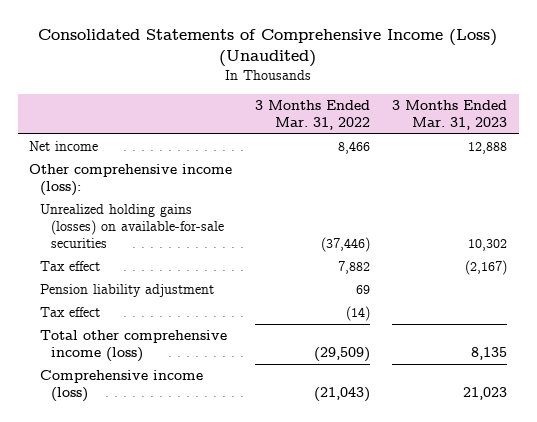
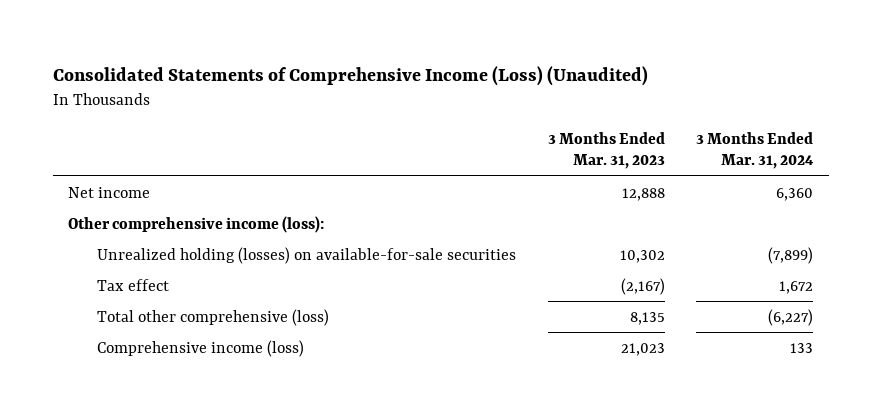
[254,100,370,130] 3 Months Ended Mar. 31, 2022 -> none
none -> [696,131,815,170] 3 Months Ended Mar. 31, 2024
[39,204,224,249] Unrealized holding gains (losses) on available-for-sale securities -> [96,246,516,264] Unrealized holding (losses) on available-for-sale securities
[39,284,214,298] Pension liability adjustment -> none
[39,307,100,318] Tax effect -> none
[39,330,227,363] Total other comprehensive income (loss) -> [96,308,329,326] Total other comprehensive (loss)

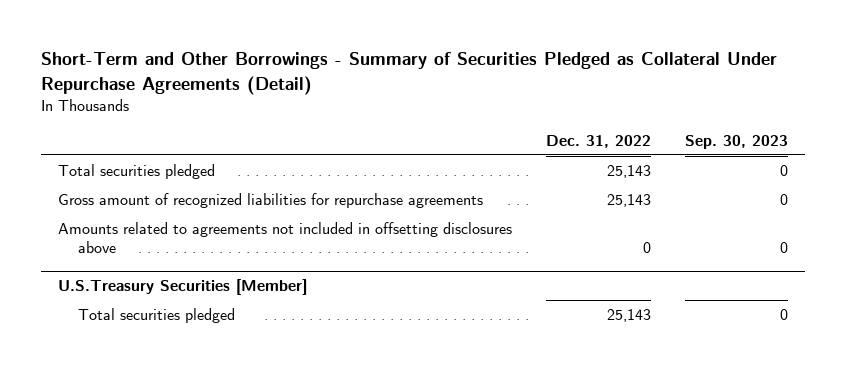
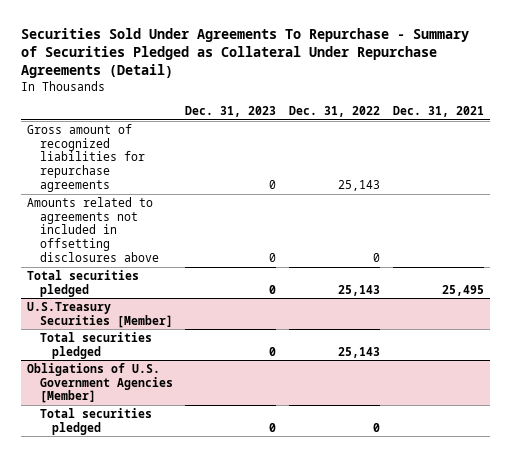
[41,52,778,95] Short-Term and Other Borrowings - Summary of Securities Pledged as Collateral Under Repurchase Agreements (Detail) -> [20,27,469,78] Securities Sold Under Agreements To Repurchase - Summary of Securities Pledged as Collateral Under Repurchase Agreements (Detail)
[685,134,789,149] Sep. 30, 2023 -> none
none -> [185,106,277,118] Dec. 31, 2023
none -> [392,106,484,118] Dec. 31, 2021
[58,163,216,179] Total securities pledged -> [27,269,140,297] Total securities pledged
none -> [27,362,173,404] Obligations of U.S. Government Agencies [Member]
none -> [39,407,152,435] Total securities pledged

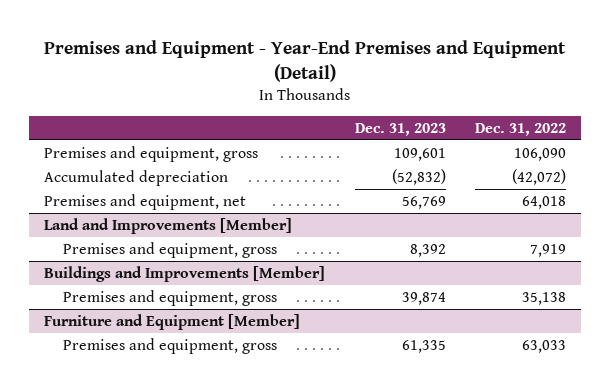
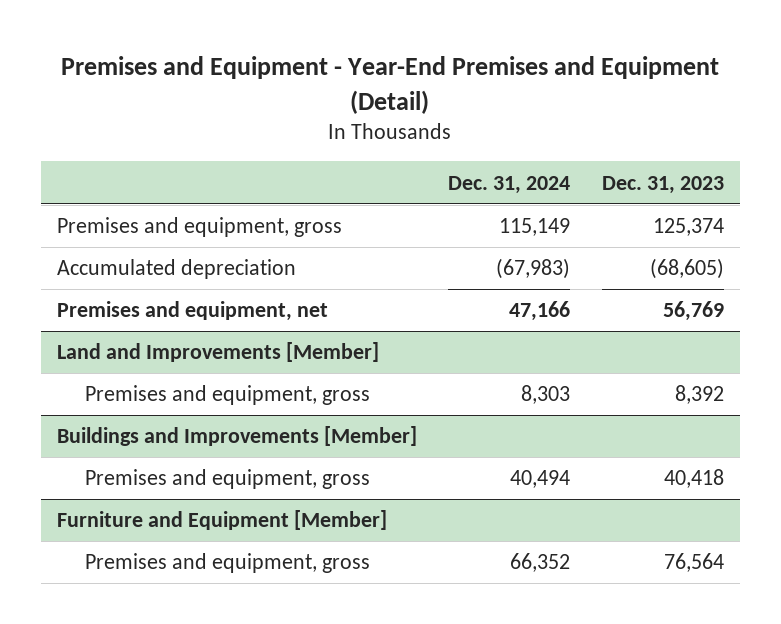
[475,123,567,137] Dec. 31, 2022 -> none
none -> [448,175,571,194] Dec. 31, 2024
[393,147,446,161] 109,601 -> [652,218,724,237] 125,374
[391,168,446,185] (52,832) -> [649,258,724,280] (68,605)
[401,291,446,305] 39,874 -> [663,469,724,489] 40,418
[401,339,446,353] 61,335 -> [663,553,724,573] 76,564

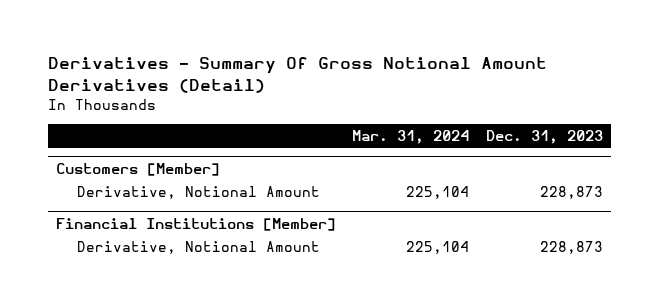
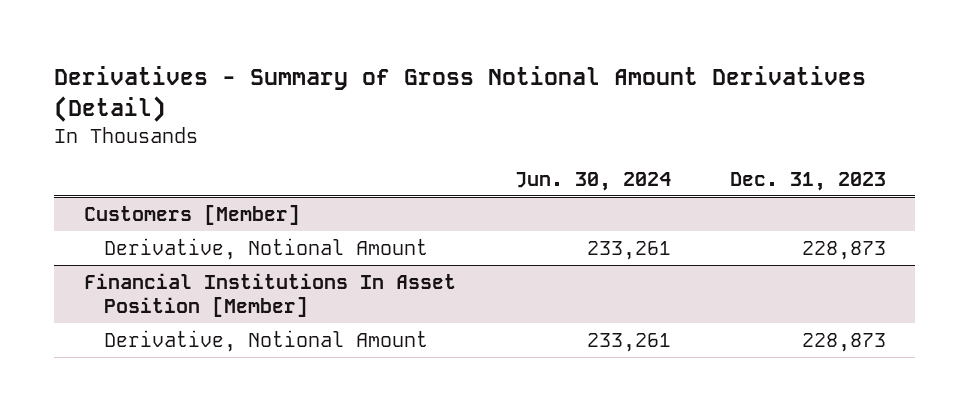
[47,57,547,94] Derivatives - Summary Of Gross Notional Amount Derivatives (Detail) -> [54,66,867,122] Derivatives - Summary of Gross Notional Amount Derivatives (Detail)
[352,129,470,144] Mar. 31, 2024 -> none
none -> [514,172,671,192] Jun. 30, 2024
[55,217,336,231] Financial Institutions [Member] -> [83,272,456,317] Financial Institutions In Asset Position [Member]

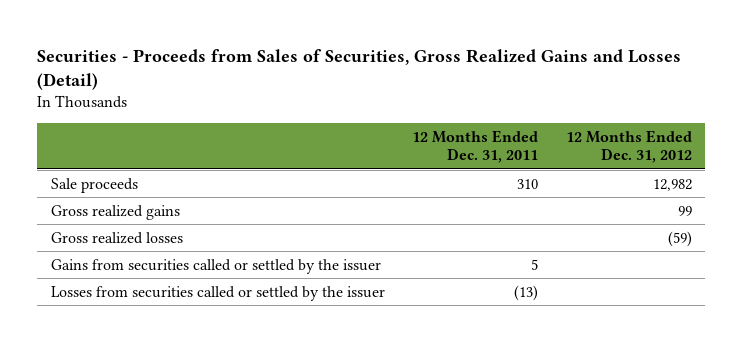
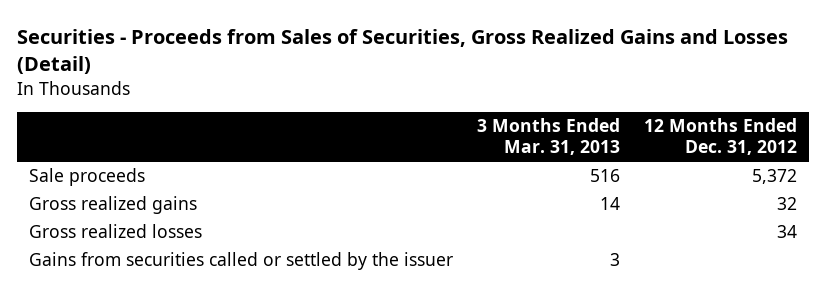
[412,129,539,164] 12 Months Ended Dec. 31, 2011 -> none
none -> [476,118,620,156] 3 Months Ended Mar. 31, 2013
[652,178,692,191] 12,982 -> [751,169,797,185] 5,372
[677,205,692,216] 99 -> [776,197,797,211] 32
[667,230,692,247] (59) -> [776,225,797,239] 34
[50,285,385,301] Losses from securities called or settled by the issuer -> none

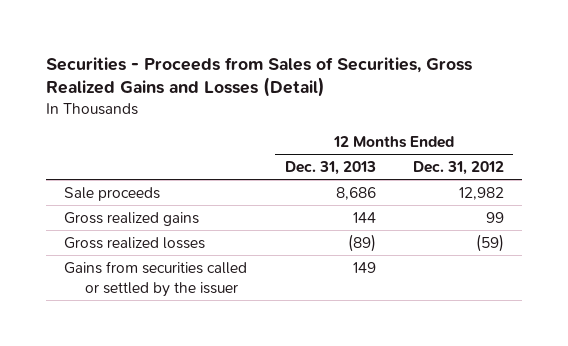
[476,118,620,156] 3 Months Ended Mar. 31, 2013 -> none
none -> [284,161,376,176] Dec. 31, 2013
[751,169,797,185] 5,372 -> [458,186,504,200] 12,982
[776,197,797,211] 32 -> [485,211,504,223] 99
[776,225,797,239] 34 -> [475,233,504,252] (59)

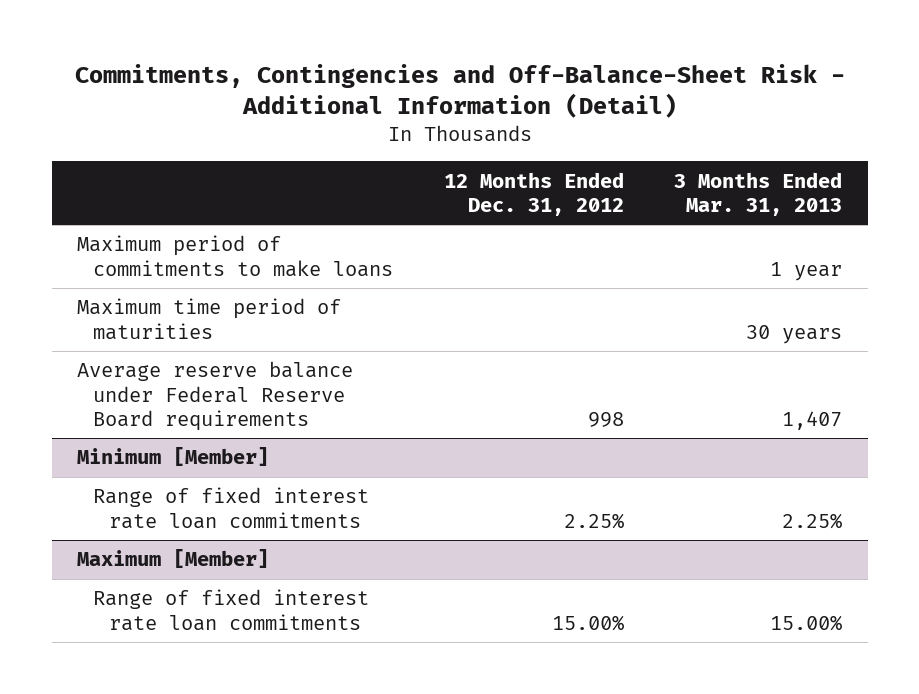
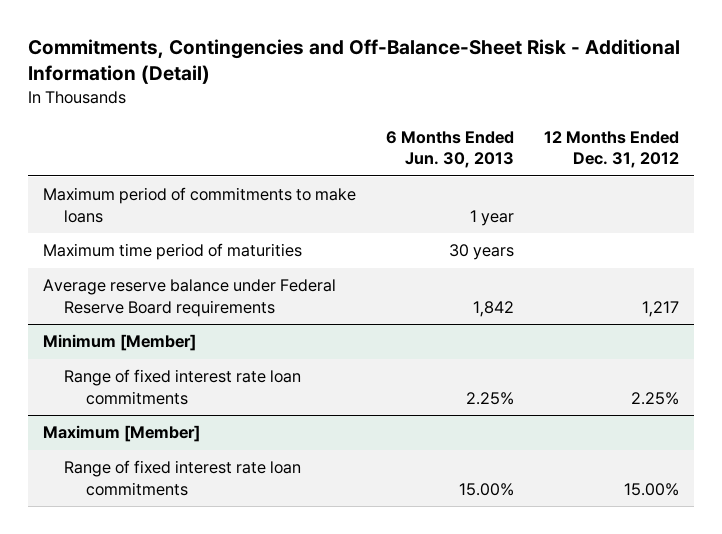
[674,171,843,216] 3 Months Ended Mar. 31, 2013 -> none
none -> [386,130,515,169] 6 Months Ended Jun. 30, 2013
[587,411,624,427] 998 -> [642,301,680,318] 1,217

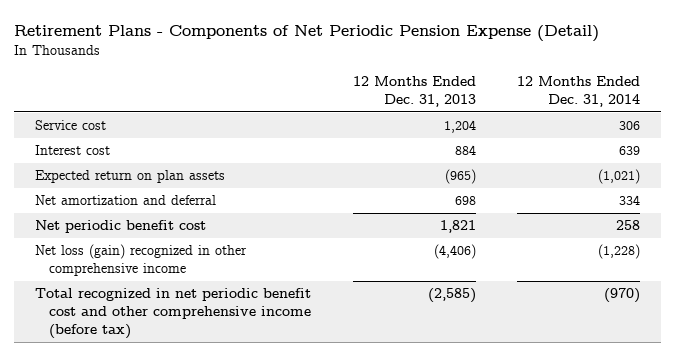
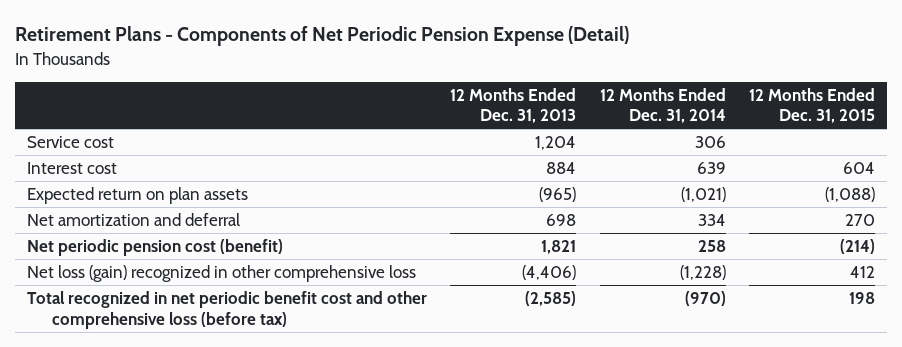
none -> [749,87,876,124] 12 Months Ended Dec. 31, 2015
[34,220,206,234] Net periodic benefit cost -> [26,239,283,257] Net periodic pension cost (benefit)
[34,244,247,277] Net loss (gain) recognized in other comprehensive income -> [26,265,416,283] Net loss (gain) recognized in other comprehensive loss
[34,288,312,340] Total recognized in net periodic benefit cost and other comprehensive income (before tax) -> [26,291,427,329] Total recognized in net periodic benefit cost and other comprehensive loss (before tax)

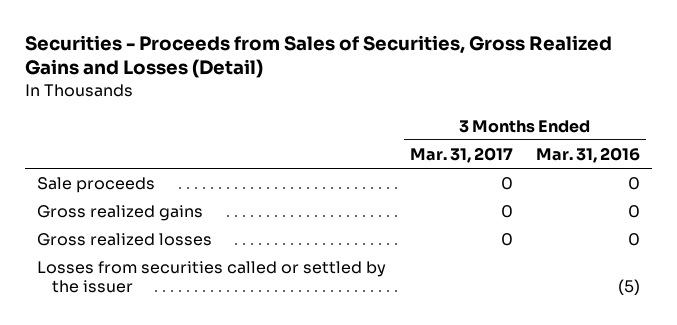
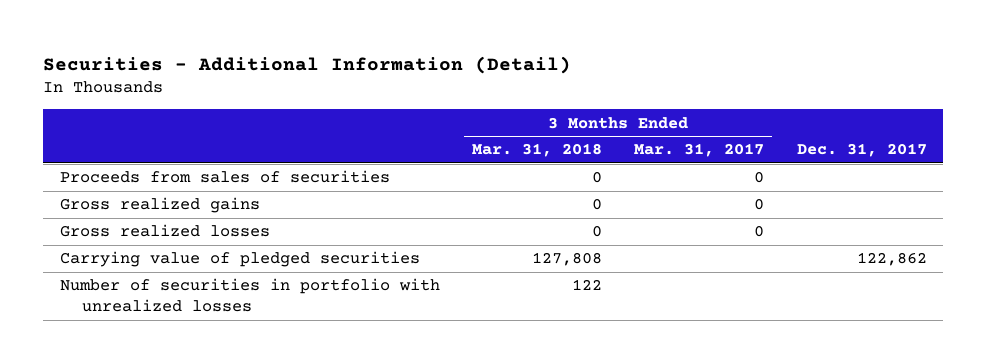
[24,34,612,79] Securities - Proceeds from Sales of Securities, Gross Realized Gains and Losses (Detail) -> [43,55,572,74] Securities - Additional Information (Detail)
[536,146,641,163] Mar. 31, 2016 -> none
none -> [471,143,602,158] Mar. 31, 2018
none -> [796,143,927,158] Dec. 31, 2017
[36,177,155,194] Sale proceeds -> [59,170,390,184] Proceeds from sales of securities
[36,261,386,293] Losses from securities called or settled by the issuer -> none
none -> [59,251,420,268] Carrying value of pledged securities
none -> [59,278,440,313] Number of securities in portfolio with unrealized losses

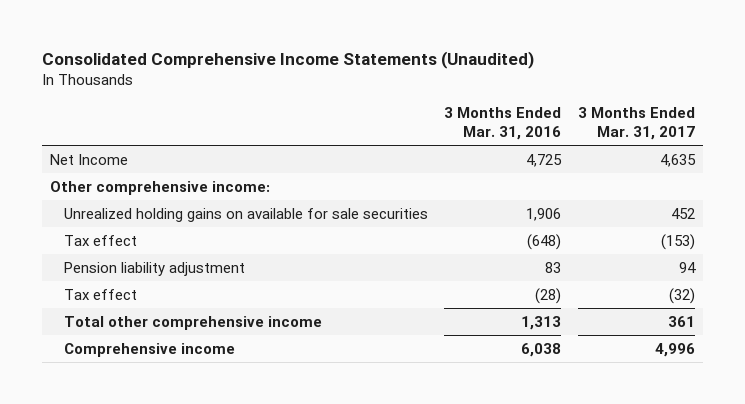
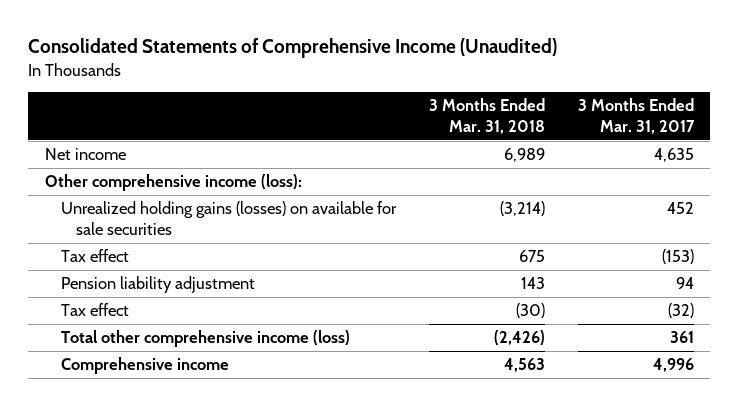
[41,50,534,69] Consolidated Comprehensive Income Statements (Unaudited) -> [28,38,558,59] Consolidated Statements of Comprehensive Income (Unaudited)
[444,107,562,140] 3 Months Ended Mar. 31, 2016 -> none
none -> [428,98,545,134] 3 Months Ended Mar. 31, 2018
[50,153,129,165] Net Income -> [44,148,126,161] Net income
[50,180,271,195] Other comprehensive income: -> [44,174,302,192] Other comprehensive income (loss):
[63,207,428,222] Unrealized holding gains on available for sale securities -> [60,201,397,235] Unrealized holding gains (losses) on available for sale securities
[63,315,322,330] Total other comprehensive income -> [60,330,350,348] Total other comprehensive income (loss)

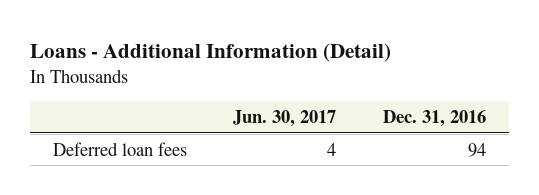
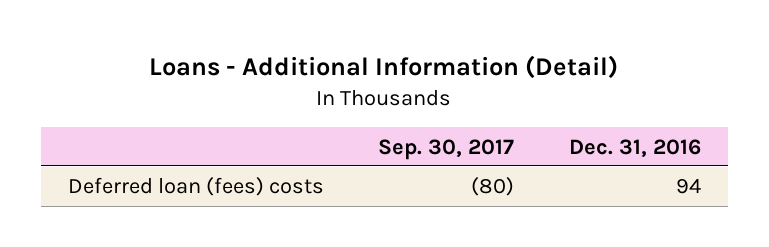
[233,110,337,128] Jun. 30, 2017 -> none
none -> [378,138,515,160] Sep. 30, 2017
[52,141,187,156] Deferred loan fees -> [68,177,325,197] Deferred loan (fees) costs

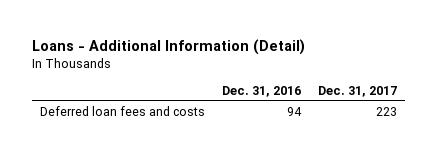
[378,138,515,160] Sep. 30, 2017 -> none
none -> [317,85,397,97] Dec. 31, 2017
[68,177,325,197] Deferred loan (fees) costs -> [39,106,205,117] Deferred loan fees and costs

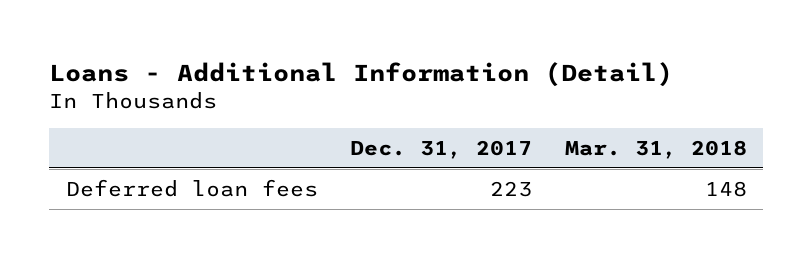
[221,85,301,97] Dec. 31, 2016 -> none
none -> [564,139,747,159] Mar. 31, 2018
[39,106,205,117] Deferred loan fees and costs -> [65,178,318,197] Deferred loan fees

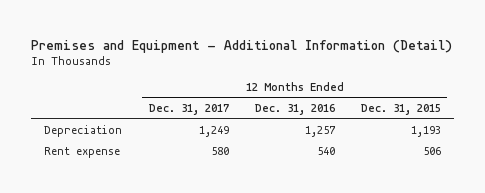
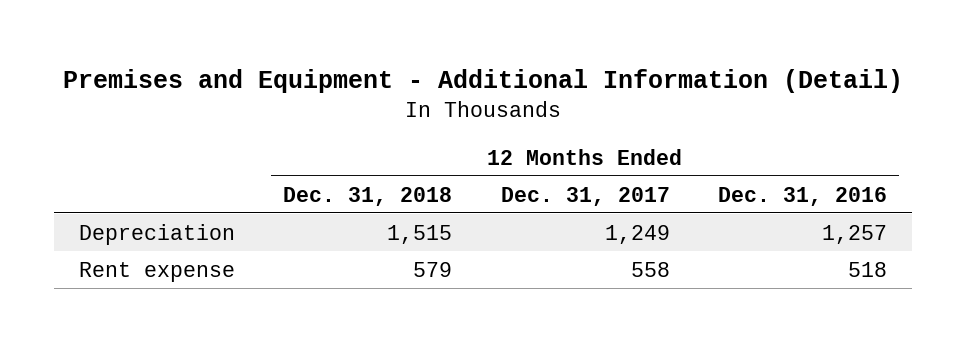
[360,104,441,116] Dec. 31, 2015 -> none
none -> [283,186,453,206] Dec. 31, 2018
[210,147,229,156] 580 -> [630,261,670,277] 558
[316,147,335,156] 540 -> [848,261,888,277] 518

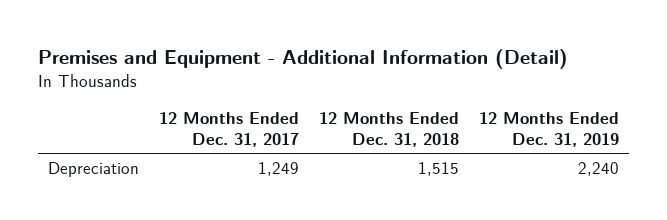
[718,186,888,206] Dec. 31, 2016 -> none
none -> [479,111,620,148] 12 Months Ended Dec. 31, 2019
[78,261,235,282] Rent expense -> none

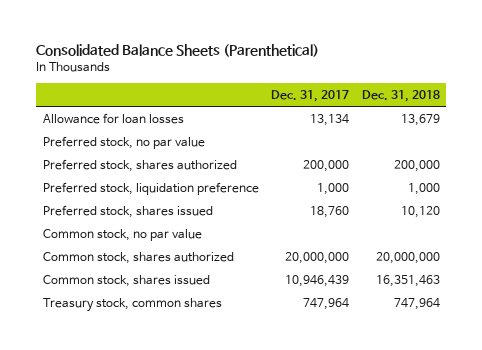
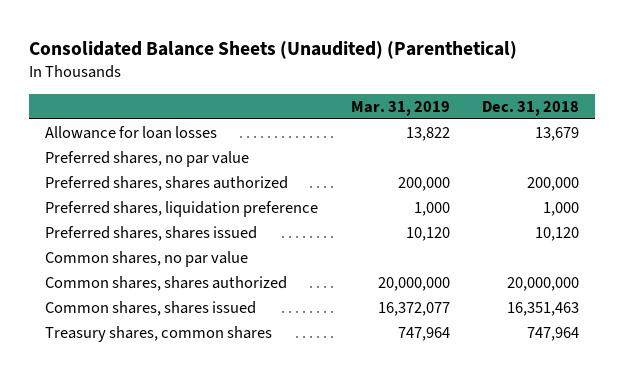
[36,44,320,58] Consolidated Balance Sheets (Parenthetical) -> [28,40,517,59] Consolidated Balance Sheets (Unaudited) (Parenthetical)
[271,90,350,103] Dec. 31, 2017 -> none
none -> [350,101,450,117] Mar. 31, 2019
[42,135,205,149] Preferred stock, no par value -> [44,151,249,168] Preferred shares, no par value
[42,158,237,172] Preferred stock, shares authorized -> [44,176,288,192] Preferred shares, shares authorized
[42,181,259,195] Preferred stock, liquidation preference -> [44,201,318,218] Preferred shares, liquidation preference
[42,204,213,218] Preferred stock, shares issued -> [44,226,257,242] Preferred shares, shares issued
[42,228,202,241] Common stock, no par value -> [44,251,248,268] Common shares, no par value
[42,251,234,264] Common stock, shares authorized -> [44,276,287,292] Common shares, shares authorized
[42,274,210,287] Common stock, shares issued -> [44,301,256,317] Common shares, shares issued
[42,297,222,312] Treasury stock, common shares -> [44,326,272,343] Treasury shares, common shares

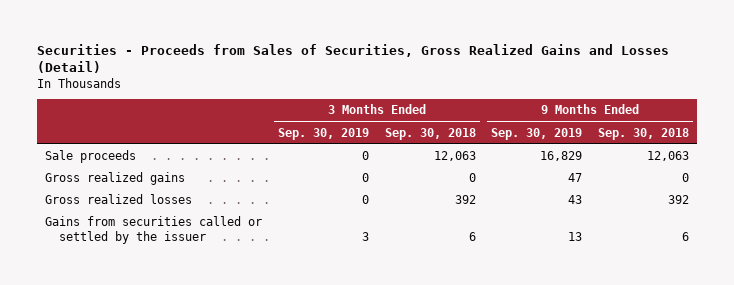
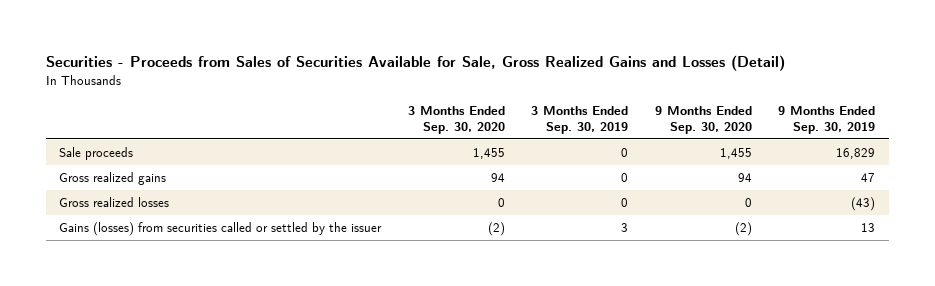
[37,43,670,74] Securities - Proceeds from Sales of Securities, Gross Realized Gains and Losses (Detail) -> [46,54,786,71] Securities - Proceeds from Sales of Securities Available for Sale, Gross Realized Gains and Losses (Detail)
[384,127,476,140] Sep. 30, 2018 -> none
[598,127,690,140] Sep. 30, 2018 -> none
none -> [407,105,505,134] 3 Months Ended Sep. 30, 2020
none -> [654,105,752,134] 9 Months Ended Sep. 30, 2020
[568,195,583,205] 43 -> [851,197,876,212] (43)
[44,216,262,245] Gains from securities called or settled by the issuer -> [59,222,383,237] Gains (losses) from securities called or settled by the issuer

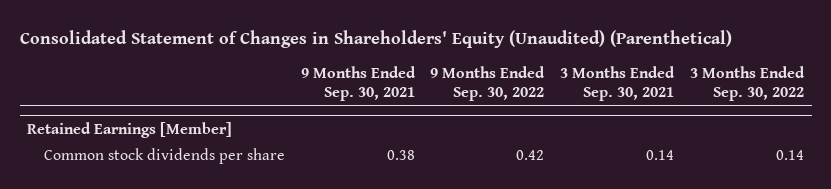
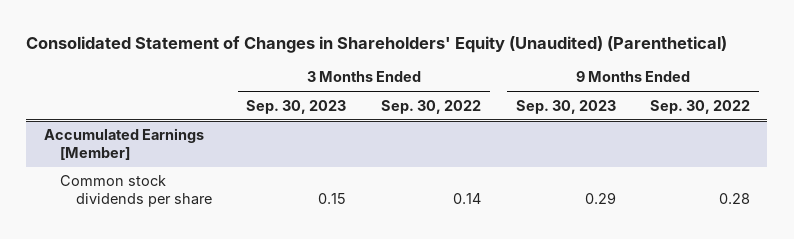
[300,65,416,102] 9 Months Ended Sep. 30, 2021 -> none
[560,65,676,102] 3 Months Ended Sep. 30, 2021 -> none
none -> [246,99,347,114] Sep. 30, 2023
none -> [515,99,616,114] Sep. 30, 2023
[27,121,233,138] Retained Earnings [Member] -> [43,128,204,161] Accumulated Earnings [Member]
[516,150,545,161] 0.42 -> [719,193,751,205] 0.28

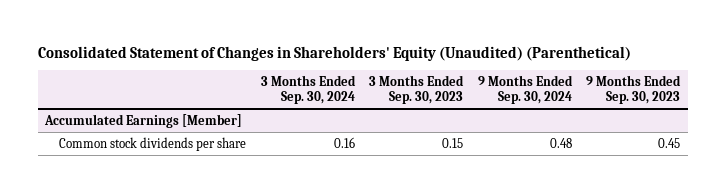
[381,99,482,114] Sep. 30, 2022 -> none
[650,99,751,114] Sep. 30, 2022 -> none
none -> [260,75,356,105] 3 Months Ended Sep. 30, 2024
none -> [477,75,573,105] 9 Months Ended Sep. 30, 2024
[584,192,616,205] 0.29 -> [658,137,681,148] 0.45

